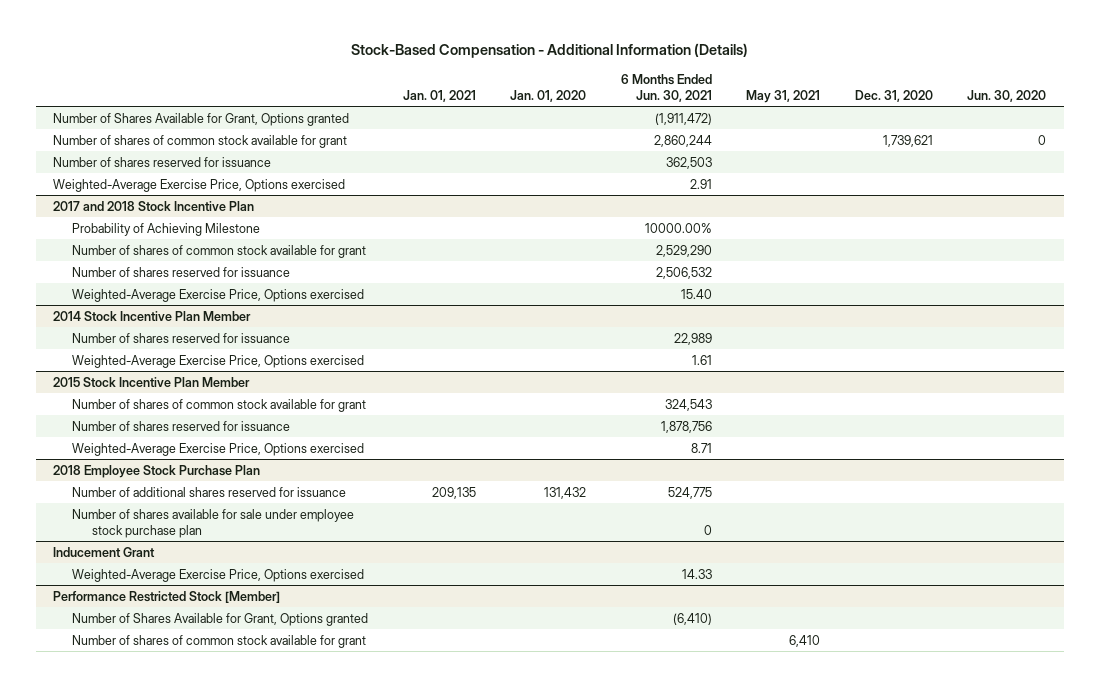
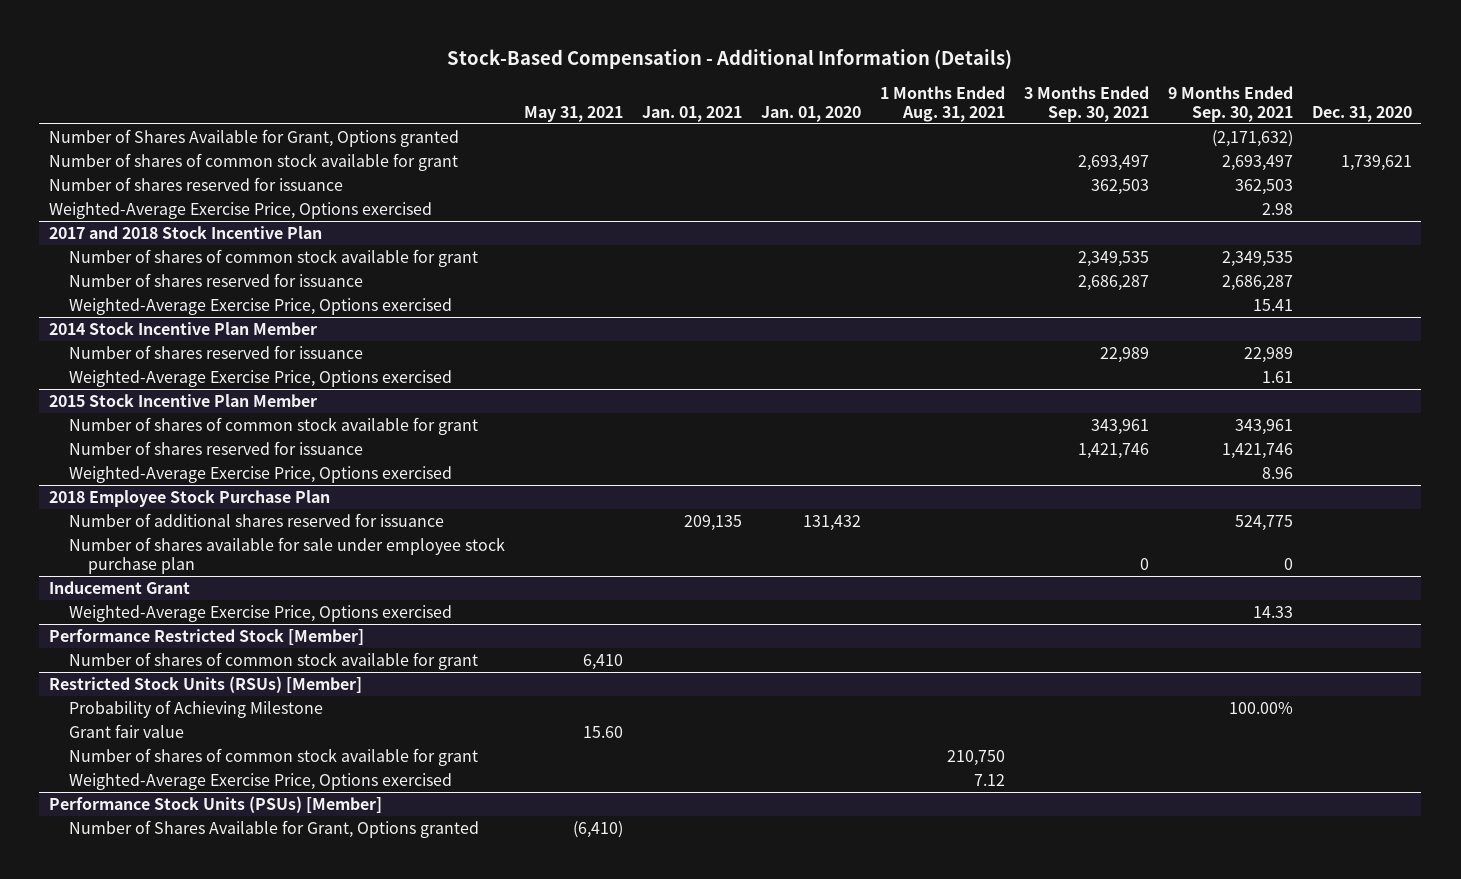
[620,73,712,102] 6 Months Ended Jun. 30, 2021 -> none
[967,89,1047,102] Jun. 30, 2020 -> none
none -> [879,85,1005,122] 1 Months Ended Aug. 31, 2021
none -> [1023,85,1149,122] 3 Months Ended Sep. 30, 2021
none -> [1167,85,1293,122] 9 Months Ended Sep. 30, 2021
[72,222,261,236] Probability of Achieving Milestone -> none
[72,612,369,626] Number of Shares Available for Grant, Options granted -> none
none -> [48,675,362,693] Restricted Stock Units (RSUs) [Member]
none -> [68,699,323,718] Probability of Achieving Milestone
none -> [68,723,184,738] Grant fair value
none -> [68,747,478,766] Number of shares of common stock available for grant
none -> [68,772,452,790] Weighted-Average Exercise Price, Options exercised
none -> [48,795,382,813] Performance Stock Units (PSUs) [Member]
none -> [68,819,479,838] Number of Shares Available for Grant, Options granted

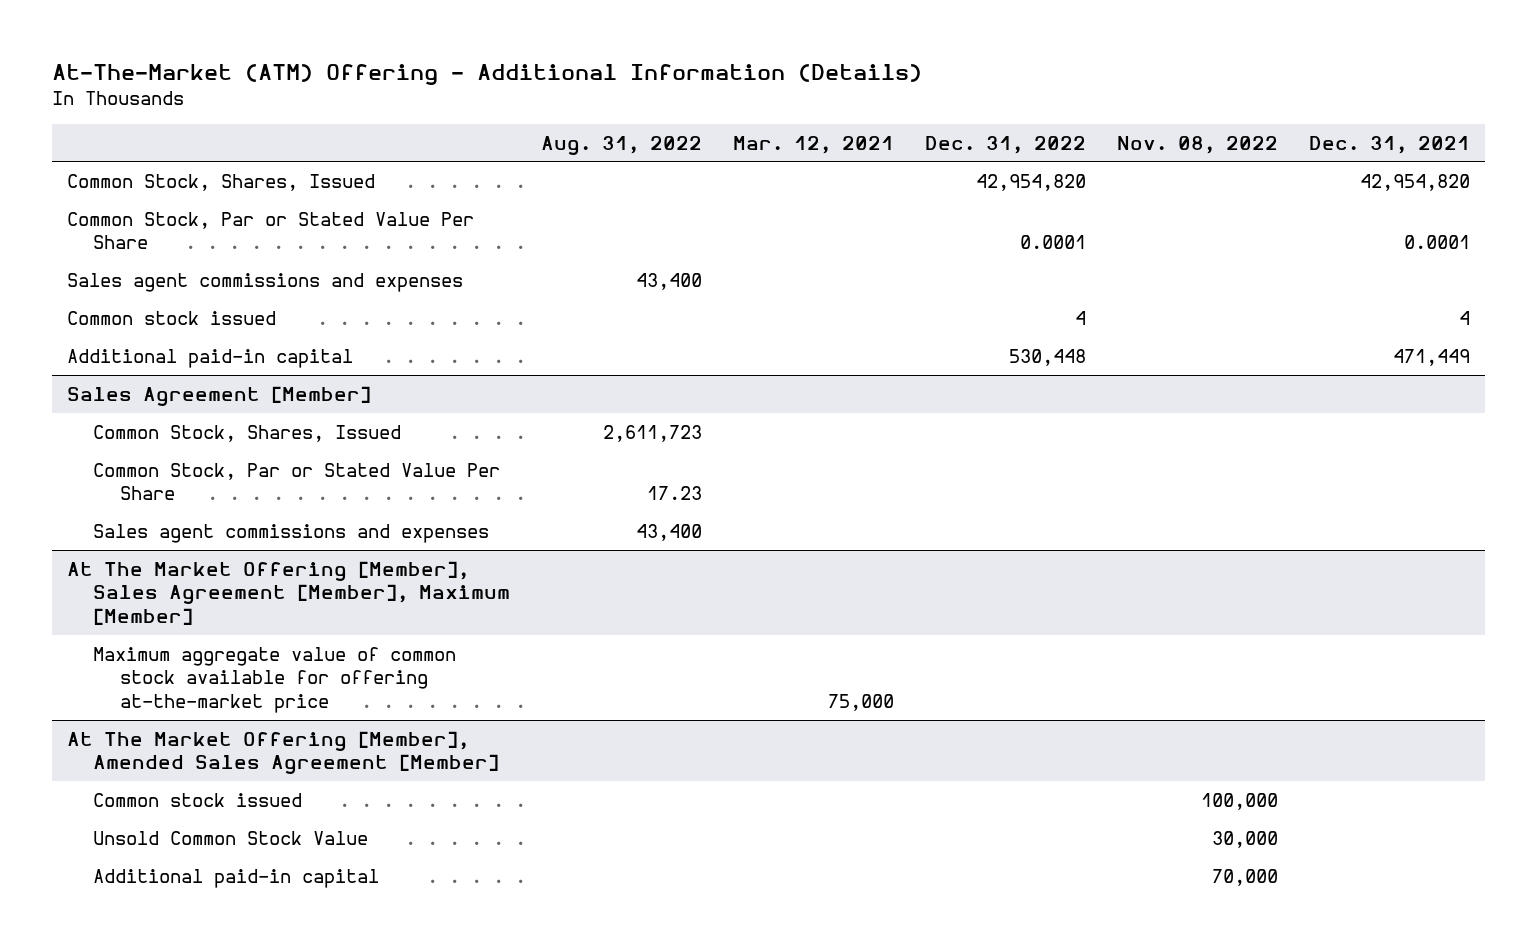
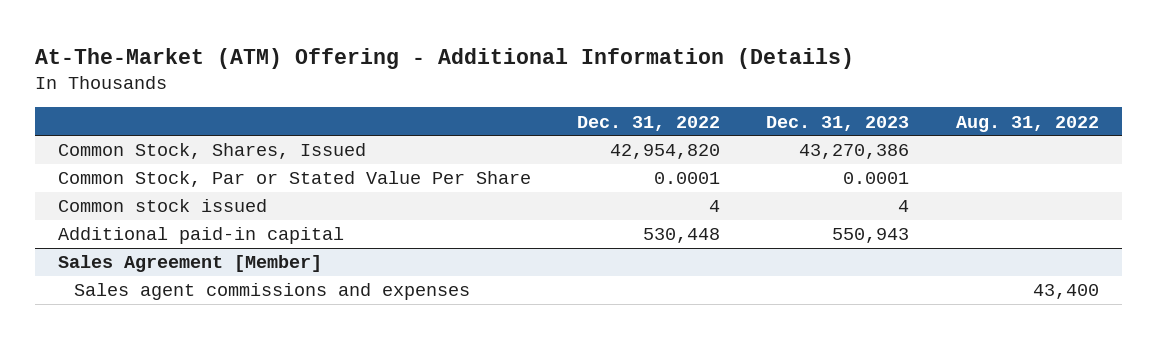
[733,135,895,154] Mar. 12, 2021 -> none
[1116,135,1278,154] Nov. 08, 2022 -> none
[1308,135,1470,154] Dec. 31, 2021 -> none
none -> [766,115,910,131] Dec. 31, 2023
[67,272,464,292] Sales agent commissions and expenses -> none
[93,424,402,442] Common Stock, Shares, Issued -> none
[93,462,501,501] Common Stock, Par or Stated Value Per Share -> none
[67,560,511,625] At The Market Offering [Member], Sales Agreement [Member], Maximum [Member] -> none
[93,646,457,713] Maximum aggregate value of common stock available for offering at-the-market price -> none
[67,730,500,775] At The Market Offering [Member], Amended Sales Agreement [Member] -> none
[93,792,303,807] Common stock issued -> none
[93,830,369,845] Unsold Common Stock Value -> none
[93,868,380,888] Additional paid-in capital -> none

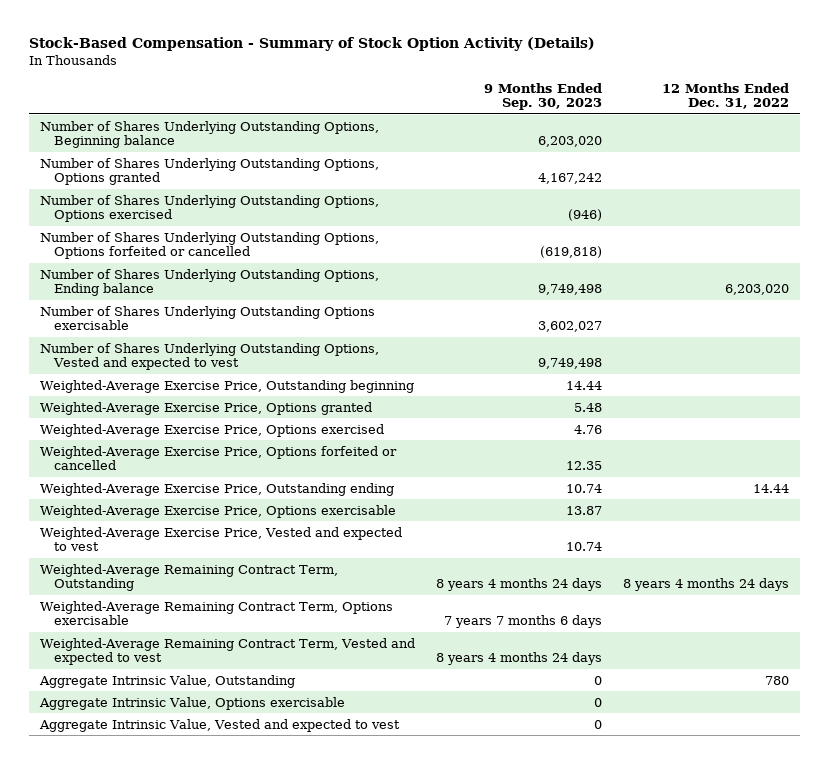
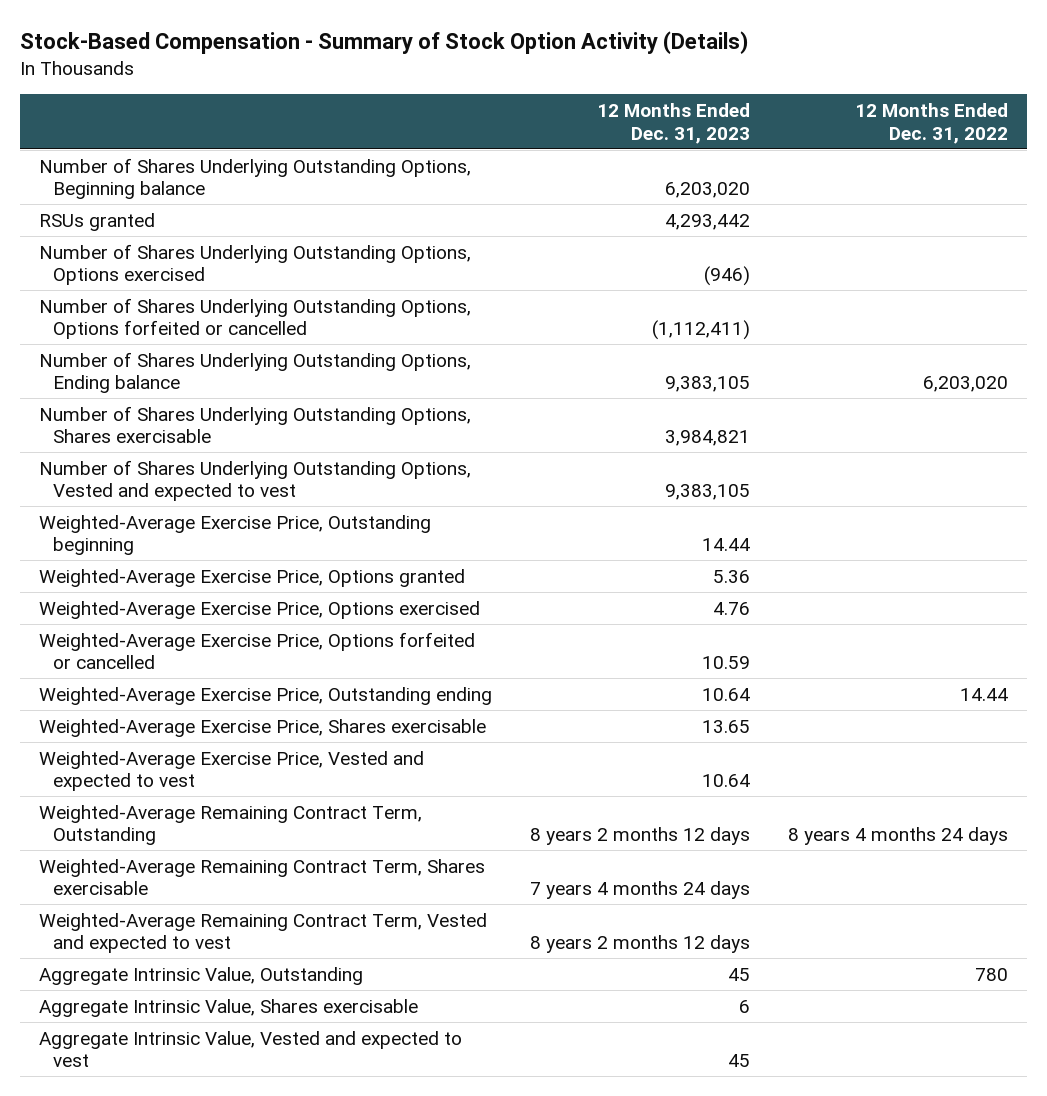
[484,82,603,111] 9 Months Ended Sep. 30, 2023 -> none
none -> [597,102,751,144] 12 Months Ended Dec. 31, 2023
[39,157,379,185] Number of Shares Underlying Outstanding Options, Options granted -> [38,212,155,231] RSUs granted
[39,305,375,330] Number of Shares Underlying Outstanding Options exercisable -> [38,405,471,444] Number of Shares Underlying Outstanding Options, Shares exercisable
[39,504,396,518] Weighted-Average Exercise Price, Options exercisable -> [38,718,486,737] Weighted-Average Exercise Price, Shares exercisable
[39,600,393,625] Weighted-Average Remaining Contract Term, Options exercisable -> [38,858,485,896] Weighted-Average Remaining Contract Term, Shares exercisable
[38,696,345,710] Aggregate Intrinsic Value, Options exercisable -> [38,998,418,1017] Aggregate Intrinsic Value, Shares exercisable

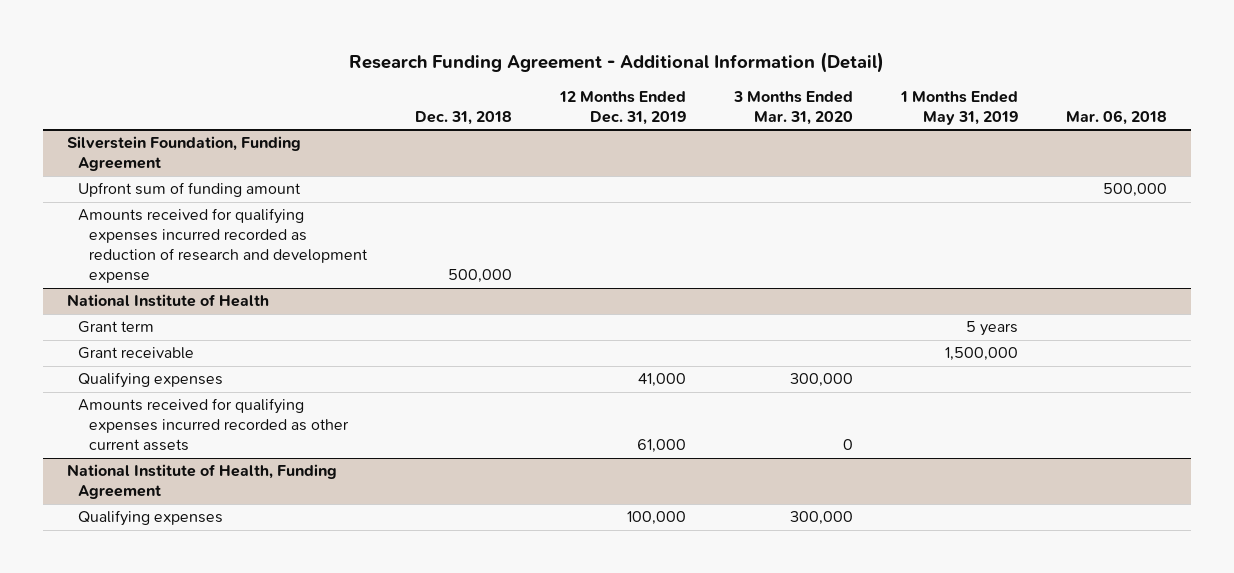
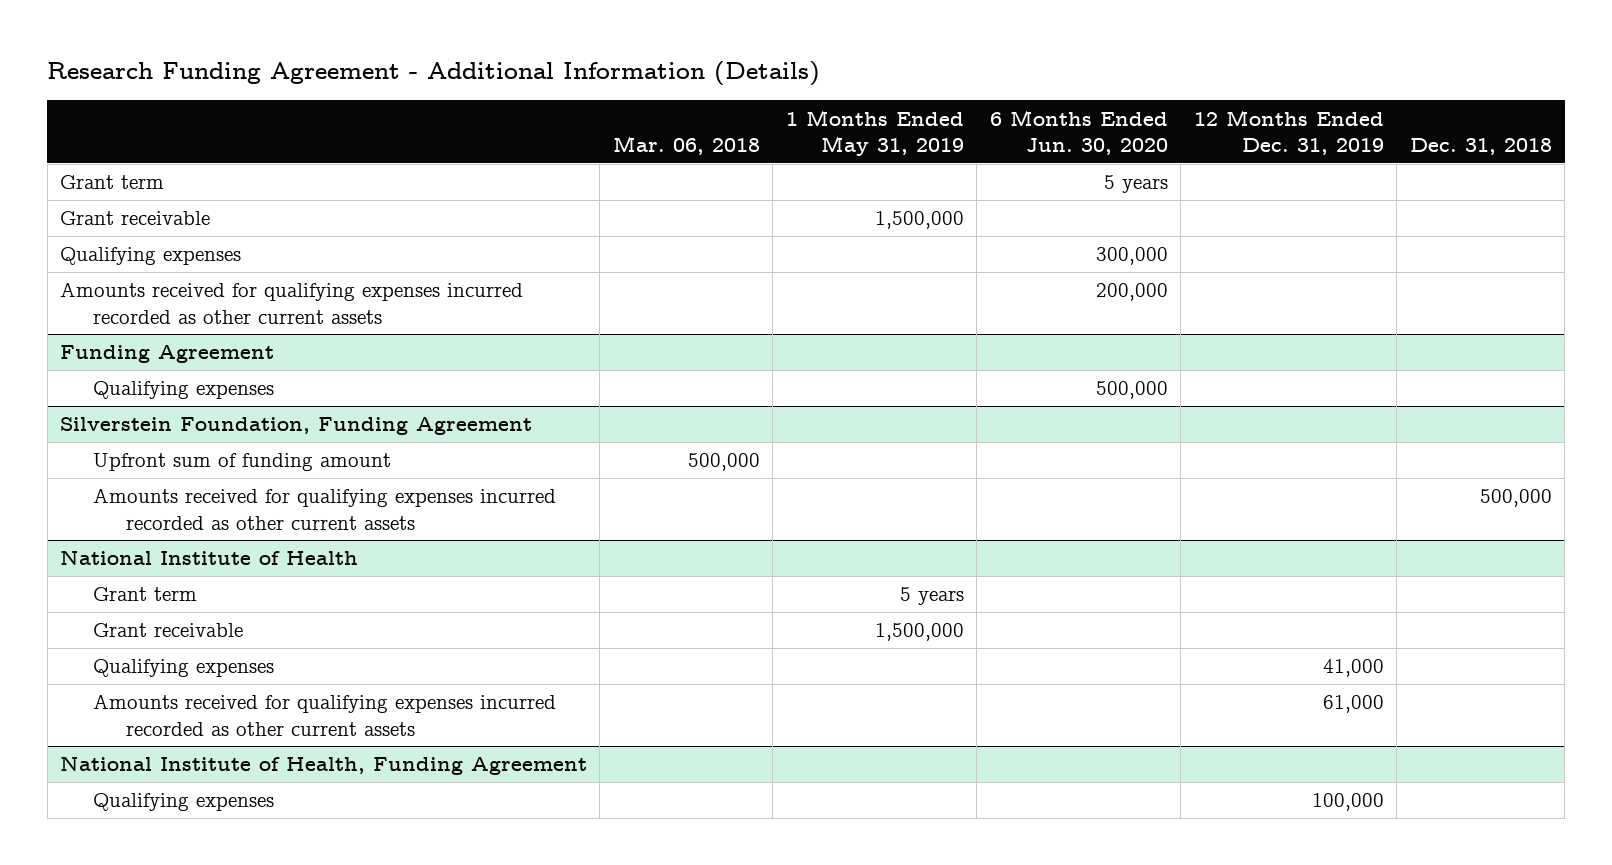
[348,51,884,73] Research Funding Agreement - Additional Information (Detail) -> [47,61,821,87] Research Funding Agreement - Additional Information (Details)
[733,90,854,125] 3 Months Ended Mar. 31, 2020 -> none
none -> [989,109,1168,156] 6 Months Ended Jun. 30, 2020
none -> [59,175,164,190] Grant term
none -> [59,211,210,226] Grant receivable
none -> [59,247,241,266] Qualifying expenses
none -> [59,282,523,324] Amounts received for qualifying expenses incurred recorded as other current assets
none -> [59,345,274,364] Funding Agreement
none -> [92,381,274,400] Qualifying expenses
[78,208,369,284] Amounts received for qualifying expenses incurred recorded as reduction of research and development expense -> [92,488,556,530] Amounts received for qualifying expenses incurred recorded as other current assets

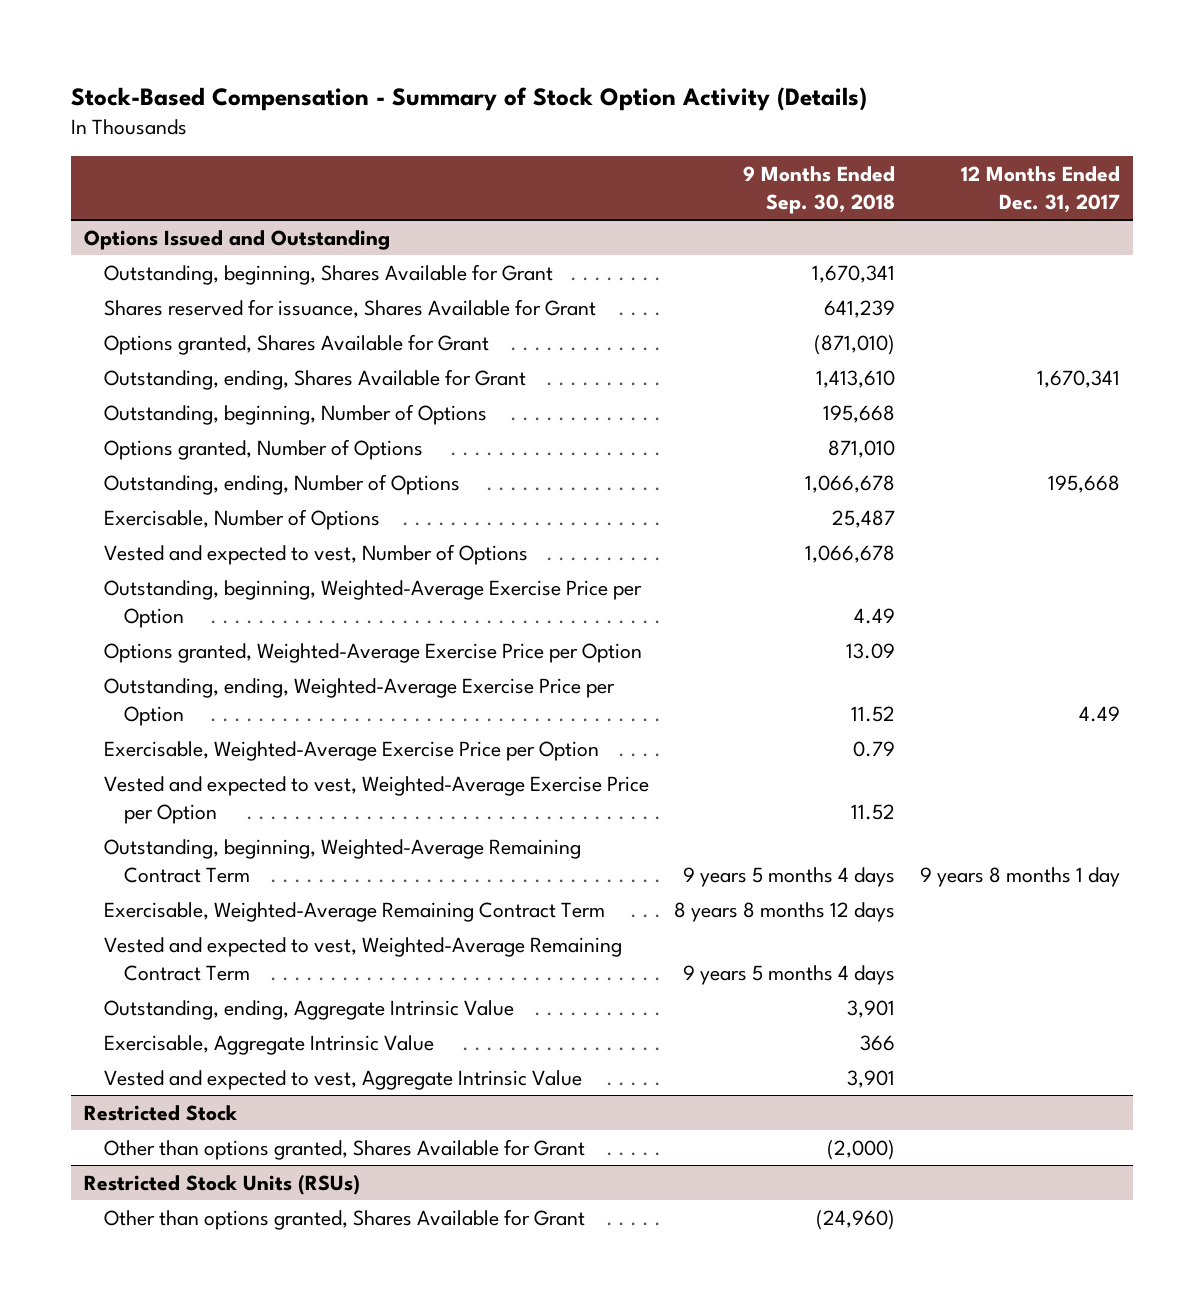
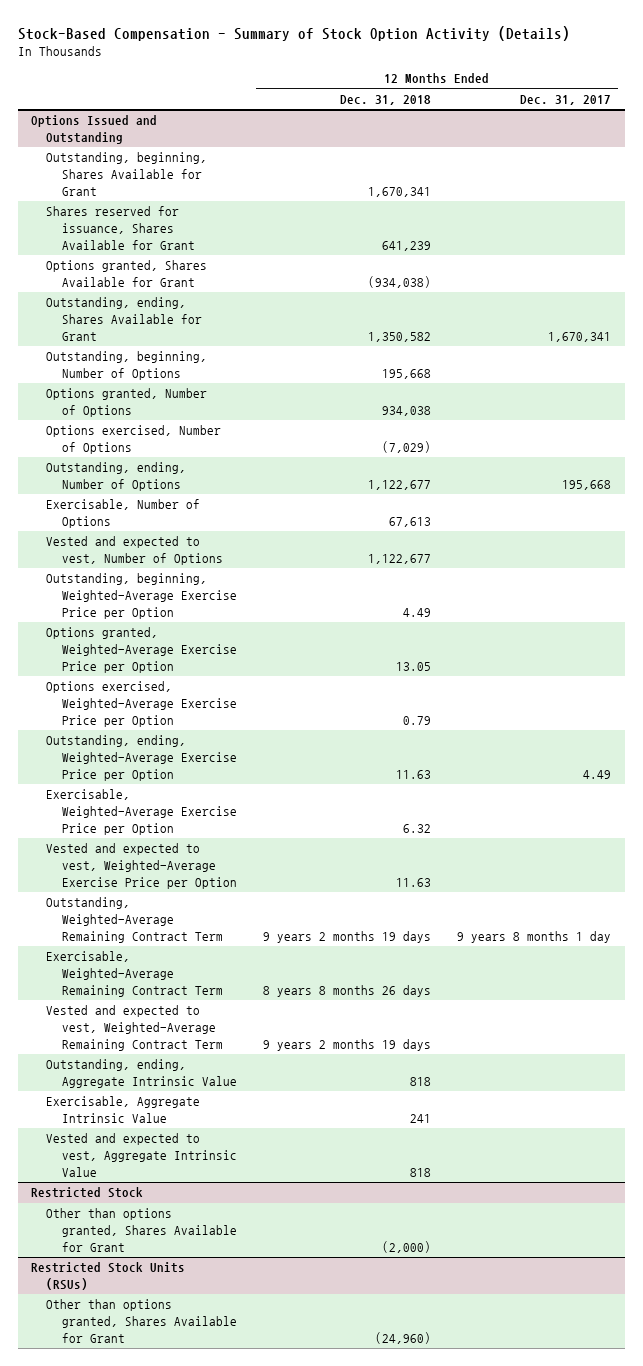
[743,165,896,214] 9 Months Ended Sep. 30, 2018 -> none
none -> [340,95,432,106] Dec. 31, 2018
none -> [46,425,222,454] Options exercised, Number of Options
none -> [46,681,237,727] Options exercised, Weighted-Average Exercise Price per Option
[103,838,581,883] Outstanding, beginning, Weighted-Average Remaining Contract Term -> [46,897,223,943] Outstanding, Weighted-Average Remaining Contract Term

